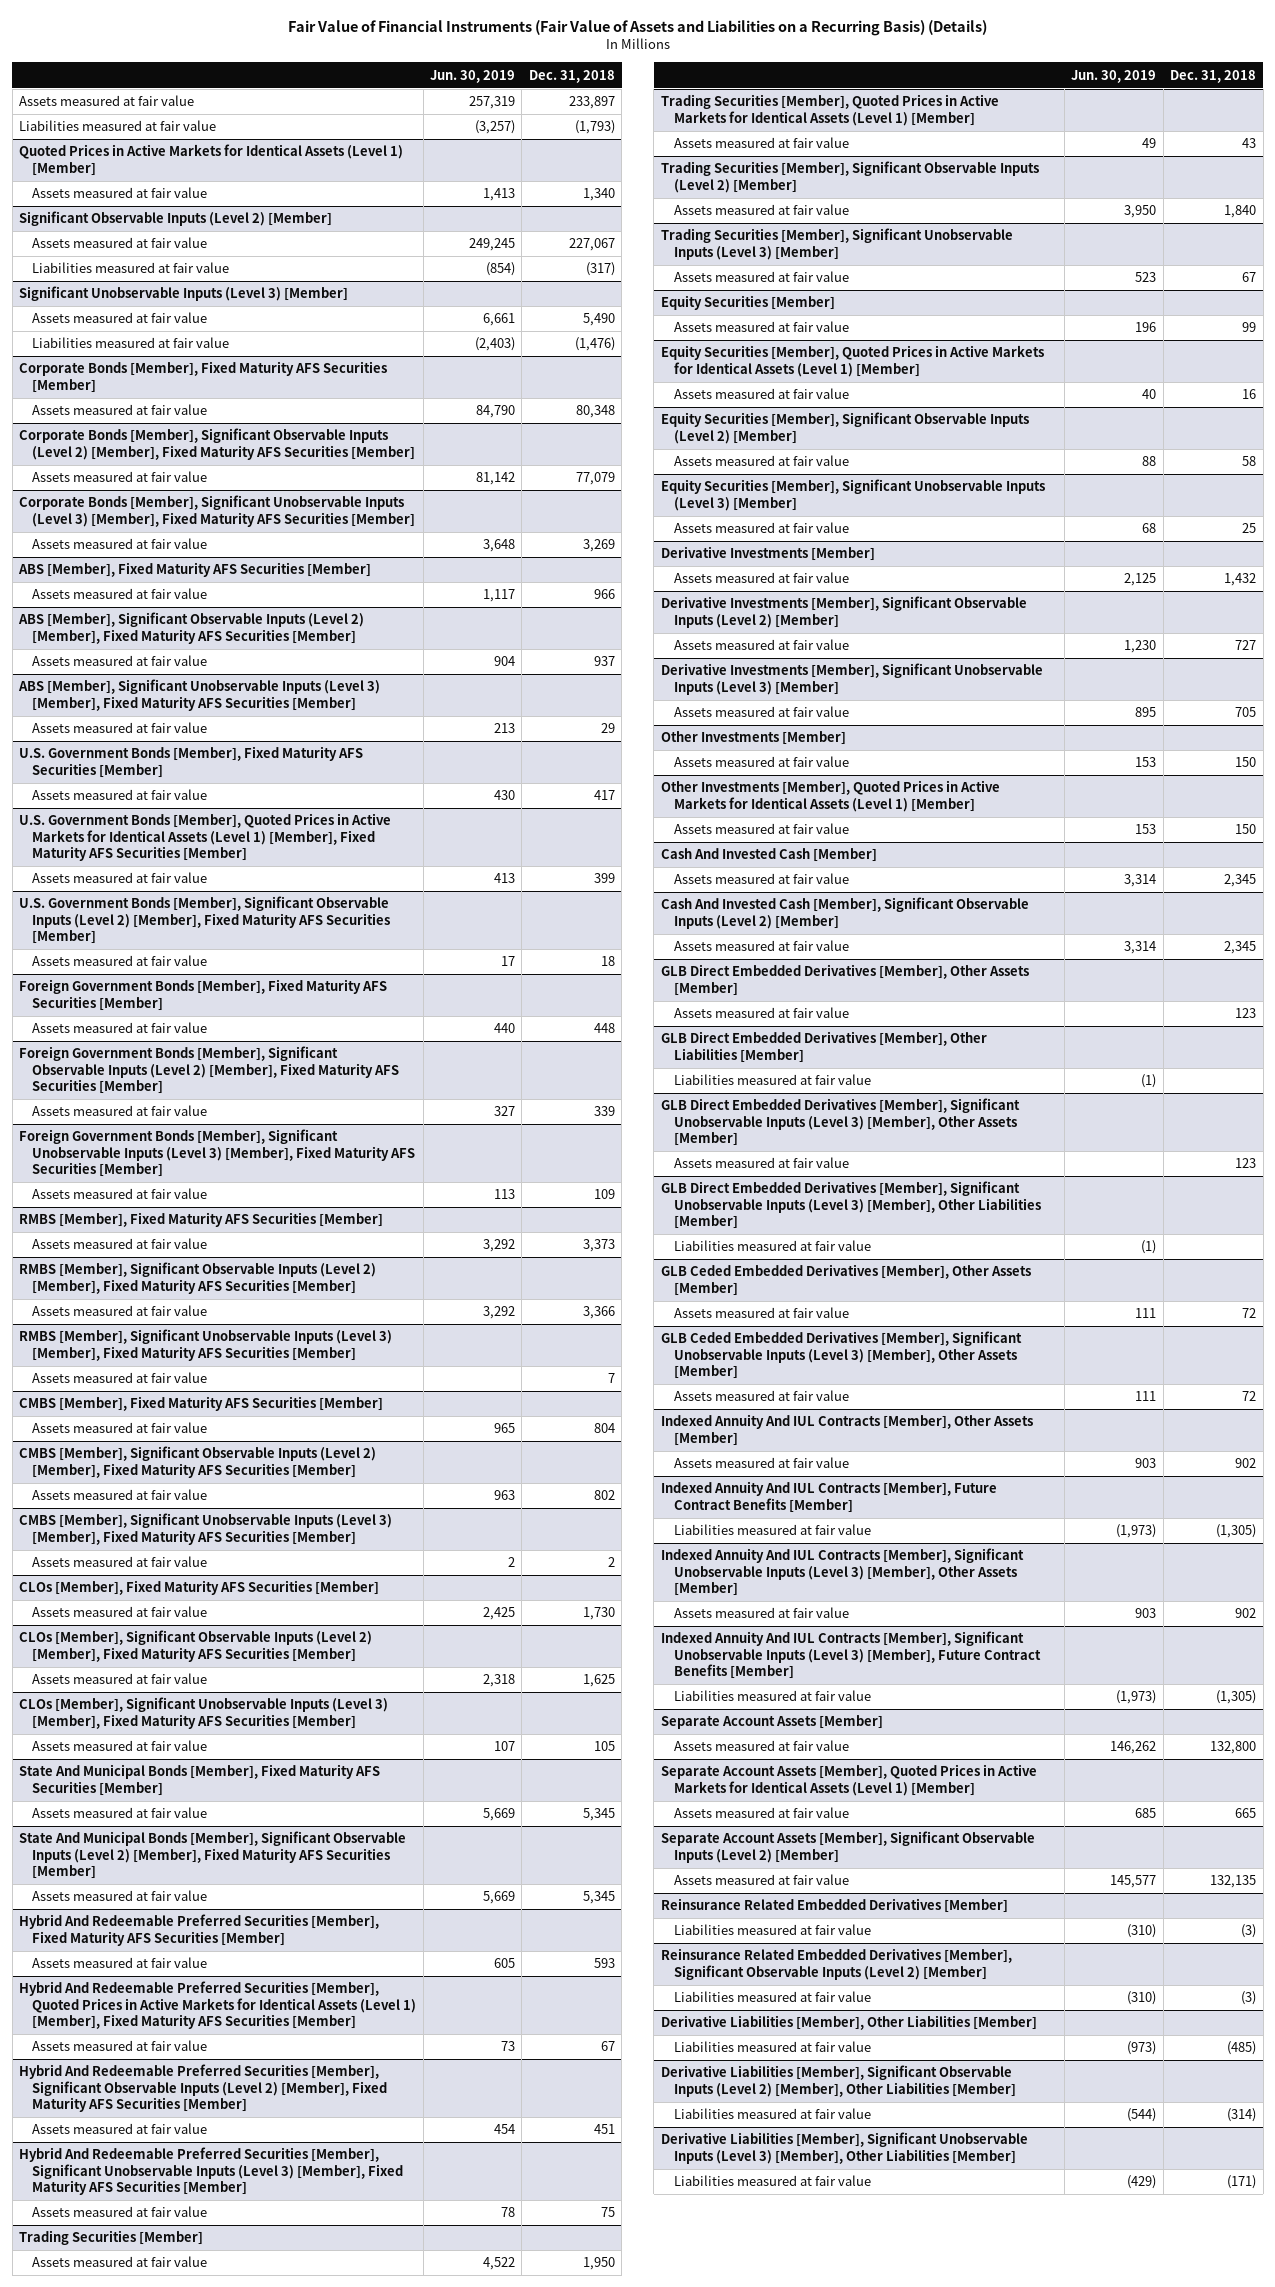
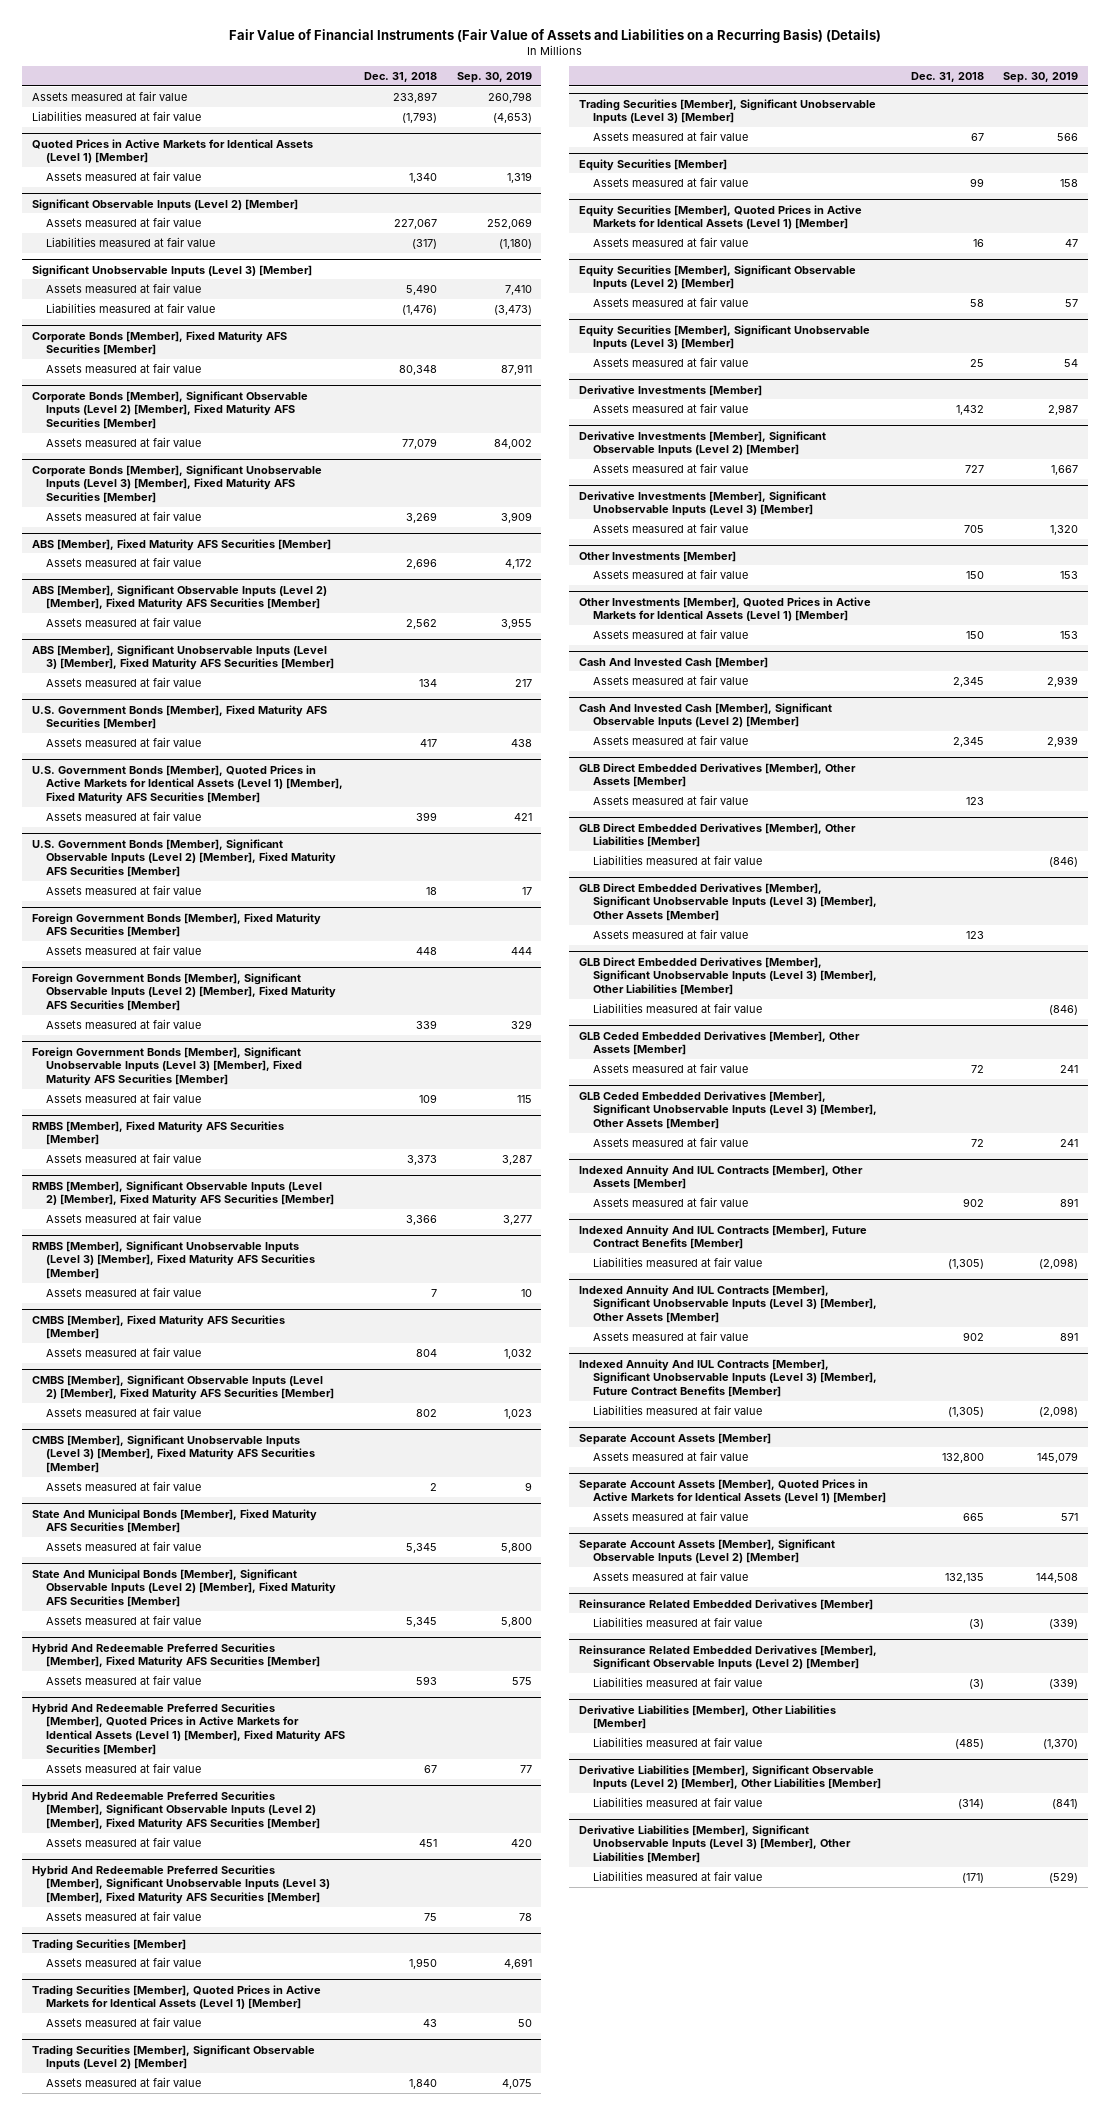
[430,69,516,83] Jun. 30, 2019 -> none
none -> [456,72,532,84] Sep. 30, 2019
[593,589,615,600] 966 -> [406,557,438,569] 2,696
[593,656,615,667] 937 -> [406,618,438,629] 2,562
[600,723,615,734] 29 -> [419,678,438,687] 134
[19,1580,380,1596] CLOs [Member], Fixed Maturity AFS Securities [Member] -> none
[32,1606,208,1618] Assets measured at fair value -> none
[19,1630,373,1662] CLOs [Member], Significant Observable Inputs (Level 2) [Member], Fixed Maturity AFS Securities [Member] -> none
[32,1673,208,1685] Assets measured at fair value -> none
[19,1697,389,1729] CLOs [Member], Significant Unobservable Inputs (Level 3) [Member], Fixed Maturity AFS Securities [Member] -> none
[32,1740,208,1752] Assets measured at fair value -> none

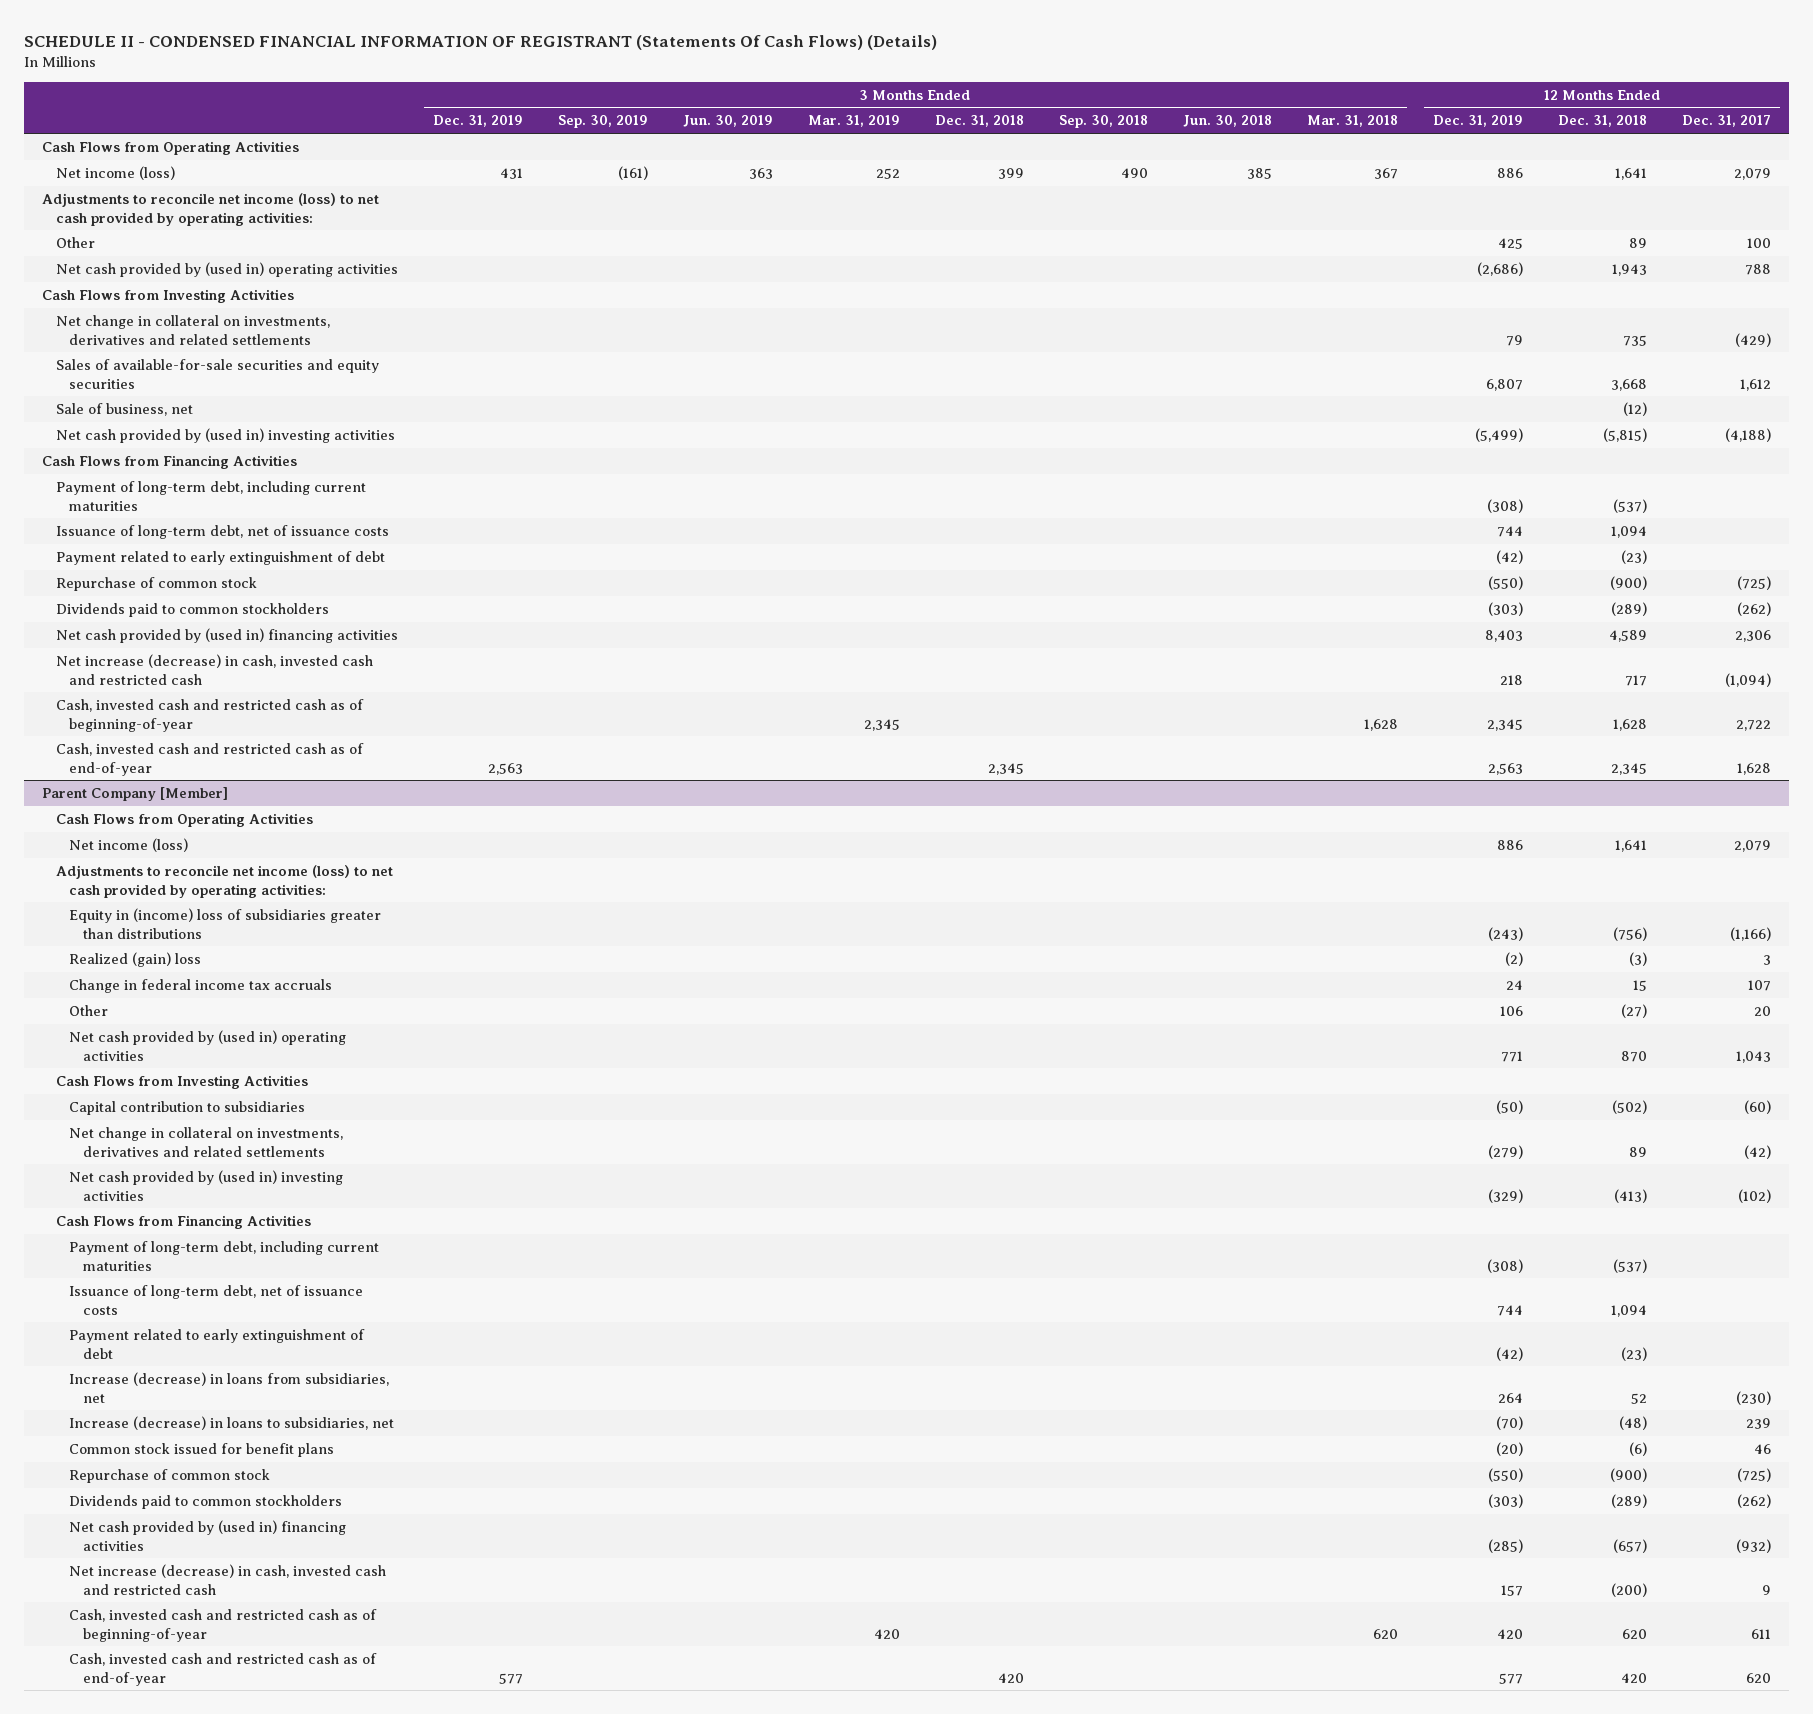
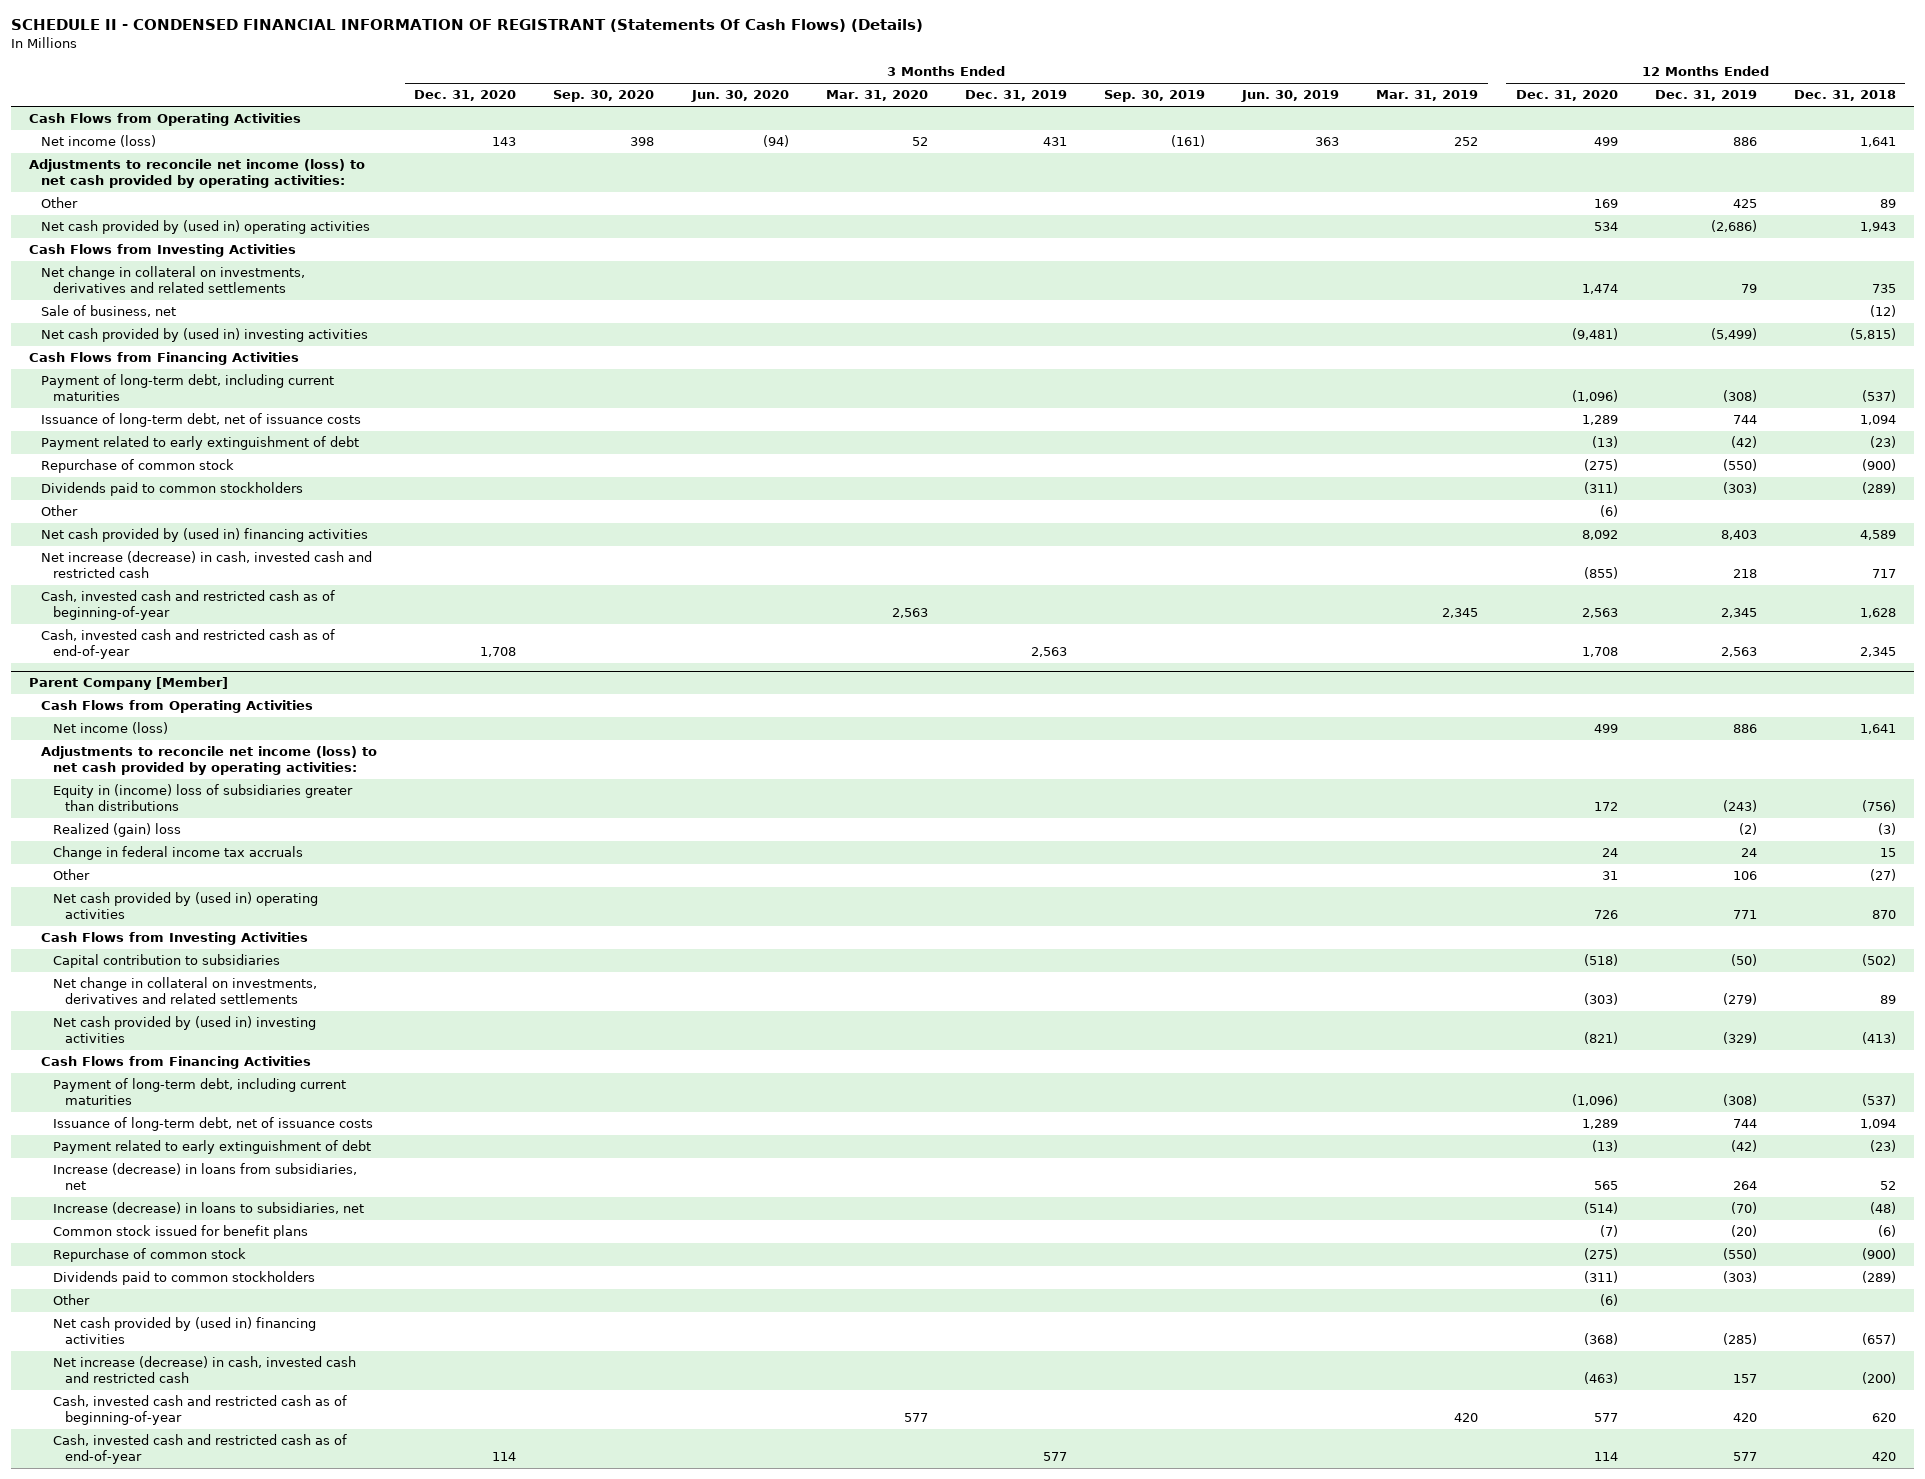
[934,115,1024,128] Dec. 31, 2018 -> none
[1058,115,1148,129] Sep. 30, 2018 -> none
[1182,115,1272,128] Jun. 30, 2018 -> none
[1307,115,1399,128] Mar. 31, 2018 -> none
[1682,115,1772,128] Dec. 31, 2017 -> none
none -> [414,90,517,102] Dec. 31, 2020
none -> [553,90,655,103] Sep. 30, 2020
none -> [690,90,789,103] Jun. 30, 2020
none -> [825,90,928,102] Mar. 31, 2020
none -> [1515,90,1618,102] Dec. 31, 2020
[55,359,379,389] Sales of available-for-sale securities and equity securities -> none
none -> [41,505,79,517] Other
none -> [53,1294,91,1306] Other

